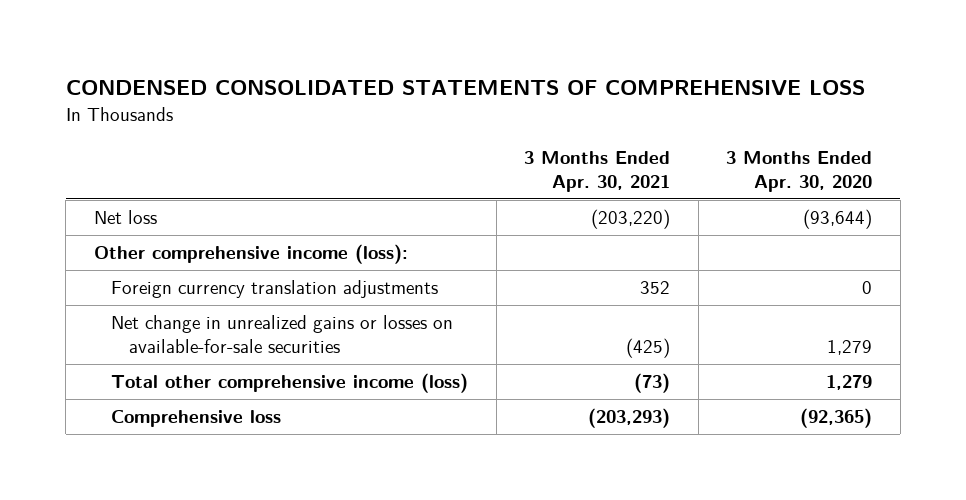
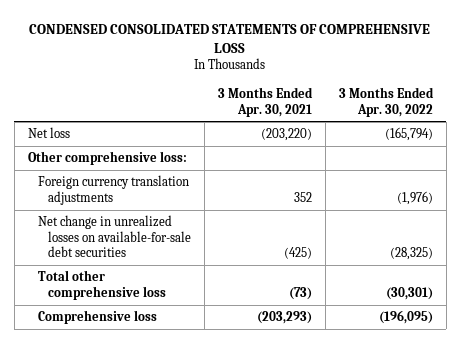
[726,151,873,192] 3 Months Ended Apr. 30, 2020 -> none
none -> [338,87,434,117] 3 Months Ended Apr. 30, 2022
[93,244,408,265] Other comprehensive income (loss): -> [27,151,187,166] Other comprehensive loss:
[111,315,454,353] Net change in unrealized gains or losses on available-for-sale securities -> [37,215,191,258] Net change in unrealized losses on available-for-sale debt securities
[111,373,469,394] Total other comprehensive income (loss) -> [37,270,166,300] Total other comprehensive loss

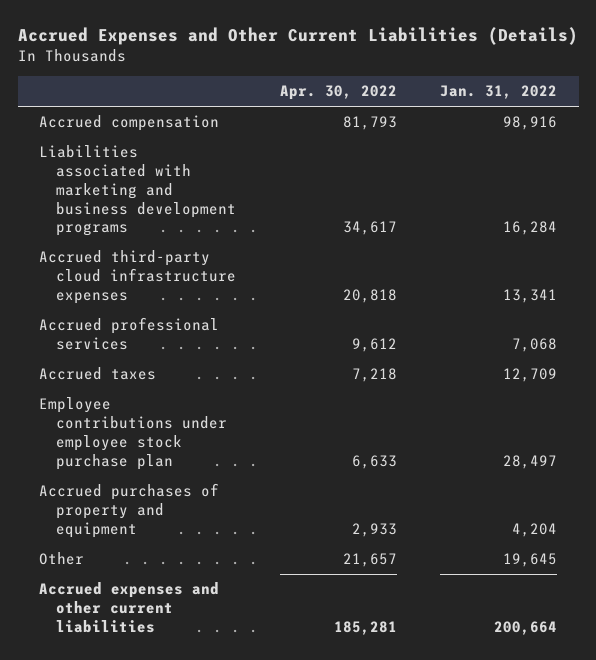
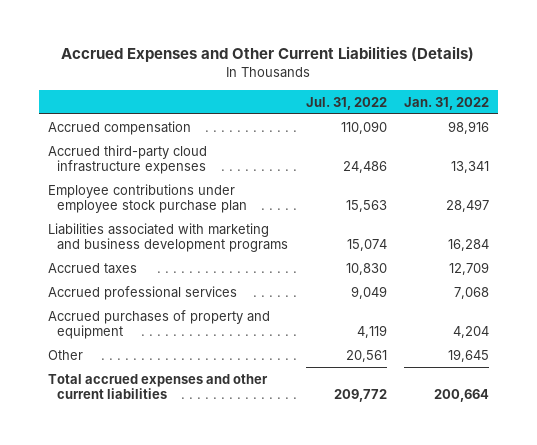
[279,85,397,101] Apr. 30, 2022 -> none
none -> [305,96,387,110] Jul. 31, 2022
[39,145,237,237] Liabilities associated with marketing and business development programs -> [47,222,289,253] Liabilities associated with marketing and business development programs
[39,367,157,381] Accrued taxes -> [47,262,137,274] Accrued taxes
[39,317,220,351] Accrued professional services -> [47,285,237,300] Accrued professional services
[39,582,220,633] Accrued expenses and other current liabilities -> [47,373,268,400] Total accrued expenses and other current liabilities

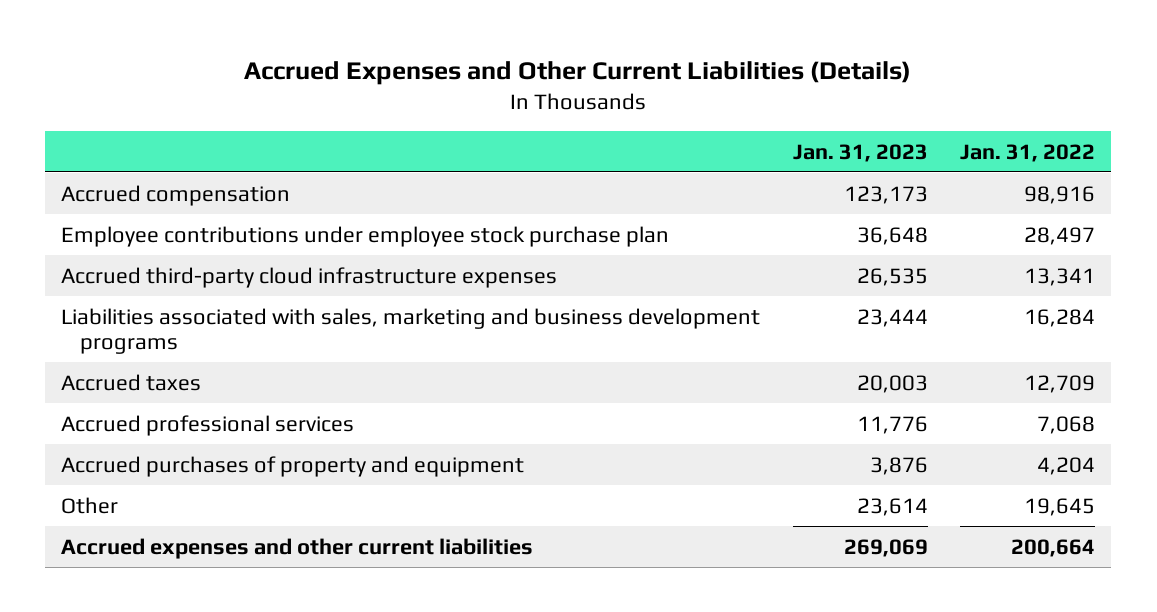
[305,96,387,110] Jul. 31, 2022 -> none
none -> [792,143,928,162] Jan. 31, 2023
[47,144,207,175] Accrued third-party cloud infrastructure expenses -> [61,266,558,288] Accrued third-party cloud infrastructure expenses
[47,222,289,253] Liabilities associated with marketing and business development programs -> [61,307,761,355] Liabilities associated with sales, marketing and business development programs
[47,373,268,400] Total accrued expenses and other current liabilities -> [61,537,534,559] Accrued expenses and other current liabilities

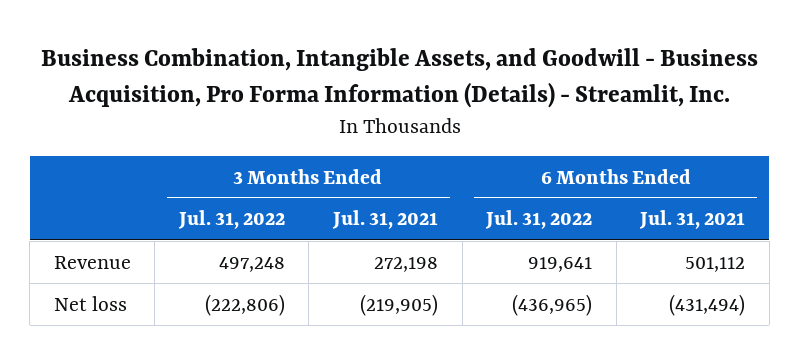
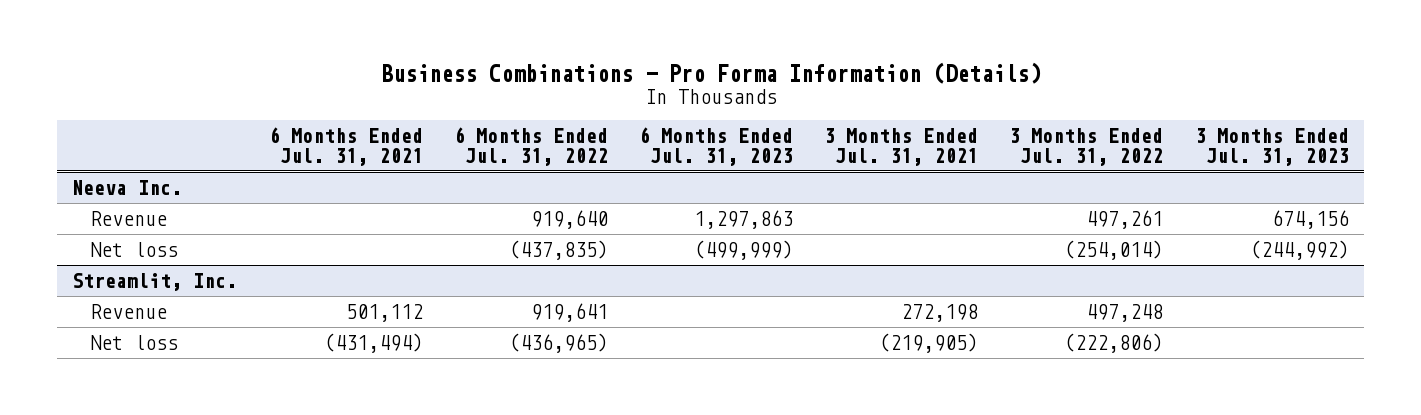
[40,47,758,108] Business Combination, Intangible Assets, and Goodwill - Business Acquisition, Pro Forma Information (Details) - Streamlit, Inc. -> [380,61,1041,84] Business Combinations - Pro Forma Information (Details)
none -> [639,127,794,166] 6 Months Ended Jul. 31, 2023
none -> [1194,128,1349,166] 3 Months Ended Jul. 31, 2023
none -> [72,180,183,196] Neeva Inc.
none -> [90,211,168,227] Revenue
none -> [90,242,179,258] Net loss
none -> [72,273,238,292] Streamlit, Inc.

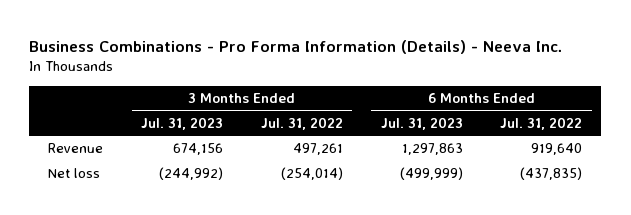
[380,61,1041,84] Business Combinations - Pro Forma Information (Details) -> [29,39,564,54] Business Combinations - Pro Forma Information (Details) - Neeva Inc.
[268,127,423,166] 6 Months Ended Jul. 31, 2021 -> none
[824,128,979,166] 3 Months Ended Jul. 31, 2021 -> none
[72,180,183,196] Neeva Inc. -> none
[72,273,238,292] Streamlit, Inc. -> none
[90,304,168,320] Revenue -> none
[90,335,179,351] Net loss -> none

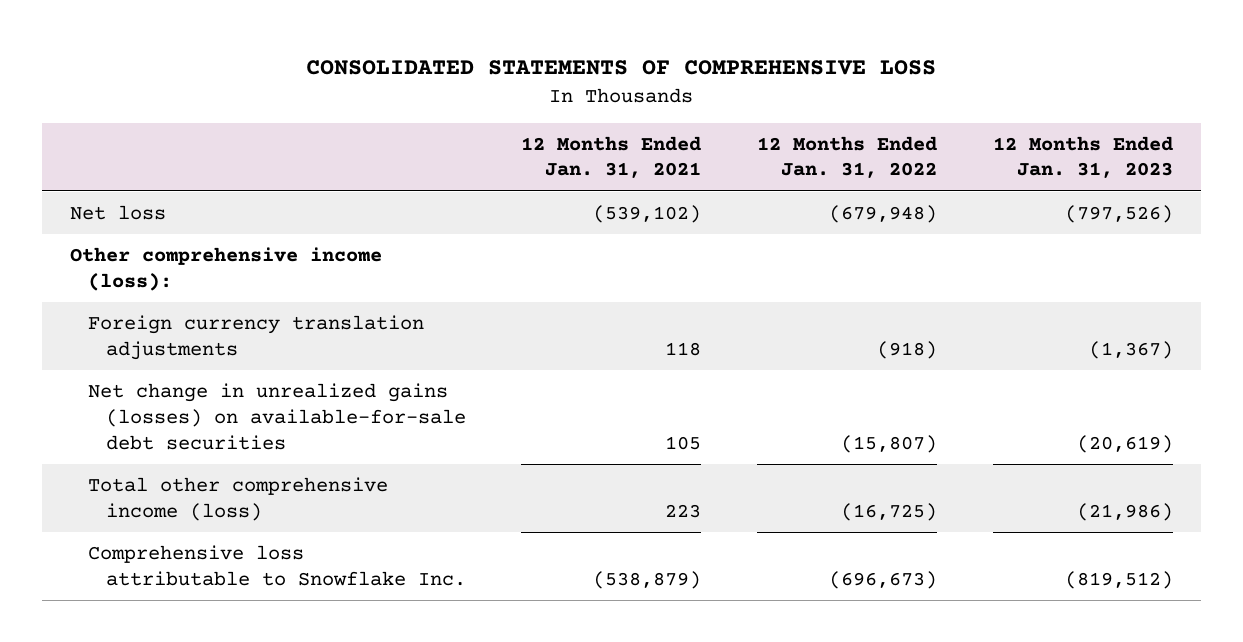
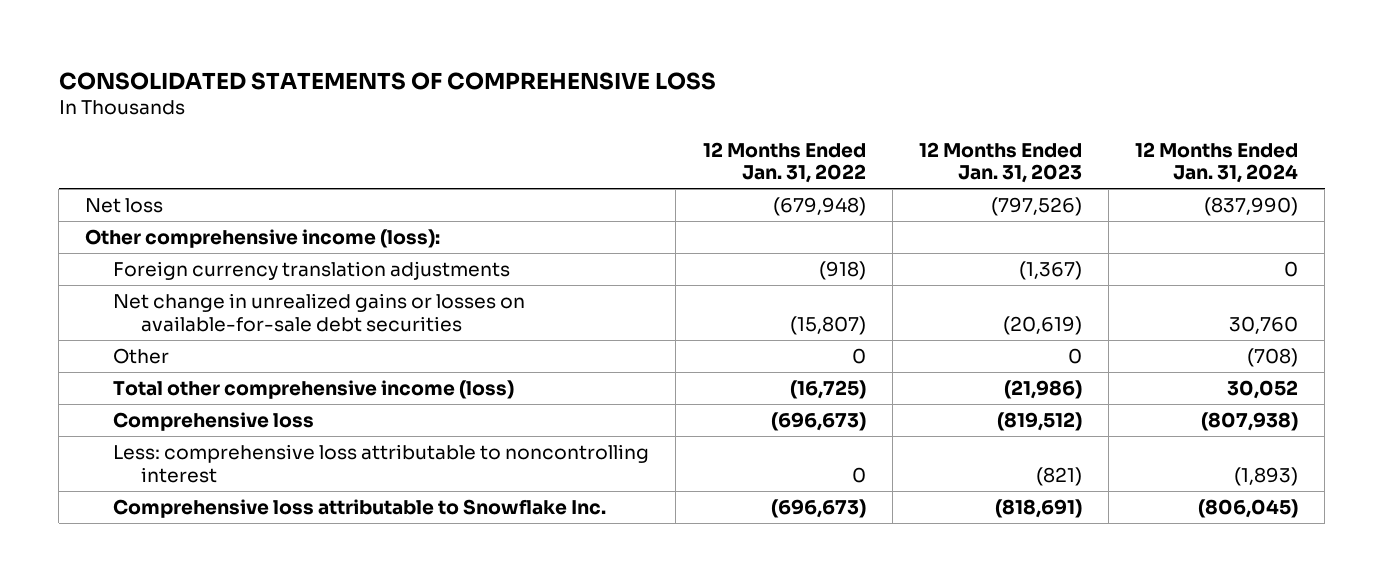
[521,135,702,179] 12 Months Ended Jan. 31, 2021 -> none
none -> [1135,141,1299,183] 12 Months Ended Jan. 31, 2024
[87,383,466,450] Net change in unrealized gains (losses) on available-for-sale debt securities -> [113,293,526,332] Net change in unrealized gains or losses on available-for-sale debt securities
none -> [113,348,170,365] Other
none -> [113,412,315,432] Comprehensive loss
none -> [113,444,650,483] Less: comprehensive loss attributable to noncontrolling interest
[1064,570,1173,589] (819,512) -> [994,499,1082,519] (818,691)

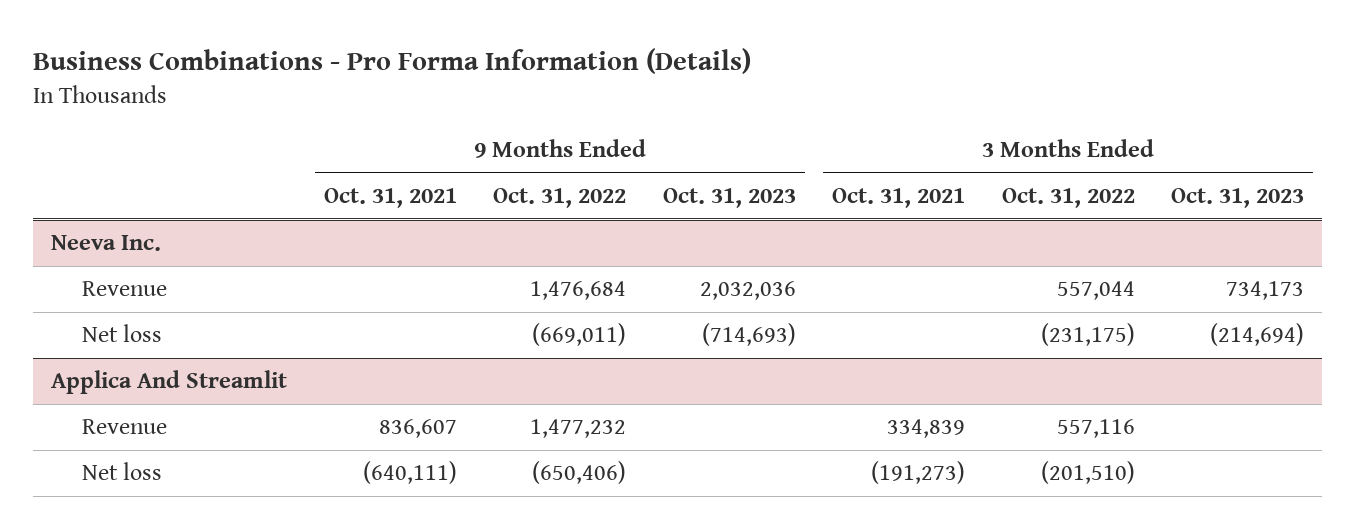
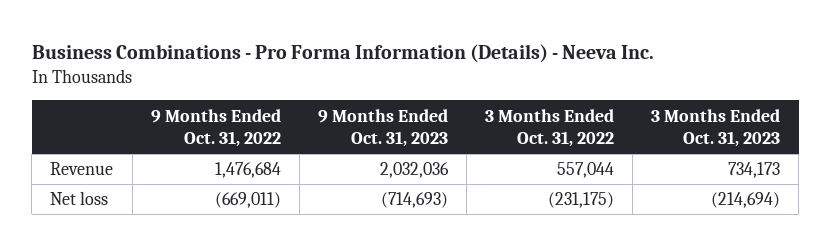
[33,48,752,75] Business Combinations - Pro Forma Information (Details) -> [31,44,654,64] Business Combinations - Pro Forma Information (Details) - Neeva Inc.
[323,188,457,209] Oct. 31, 2021 -> none
[832,188,966,209] Oct. 31, 2021 -> none
[51,235,162,252] Neeva Inc. -> none
[51,370,288,395] Applica And Streamlit -> none
[82,419,168,435] Revenue -> none
[82,462,163,481] Net loss -> none

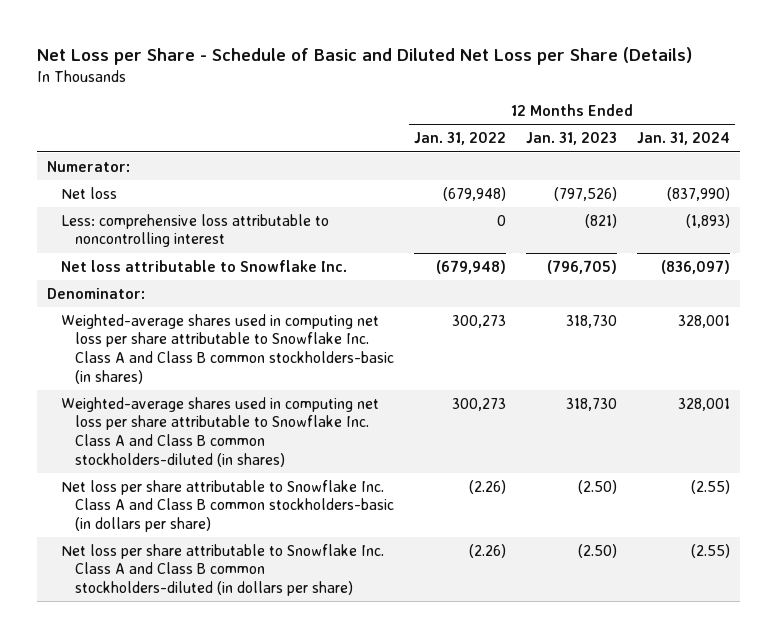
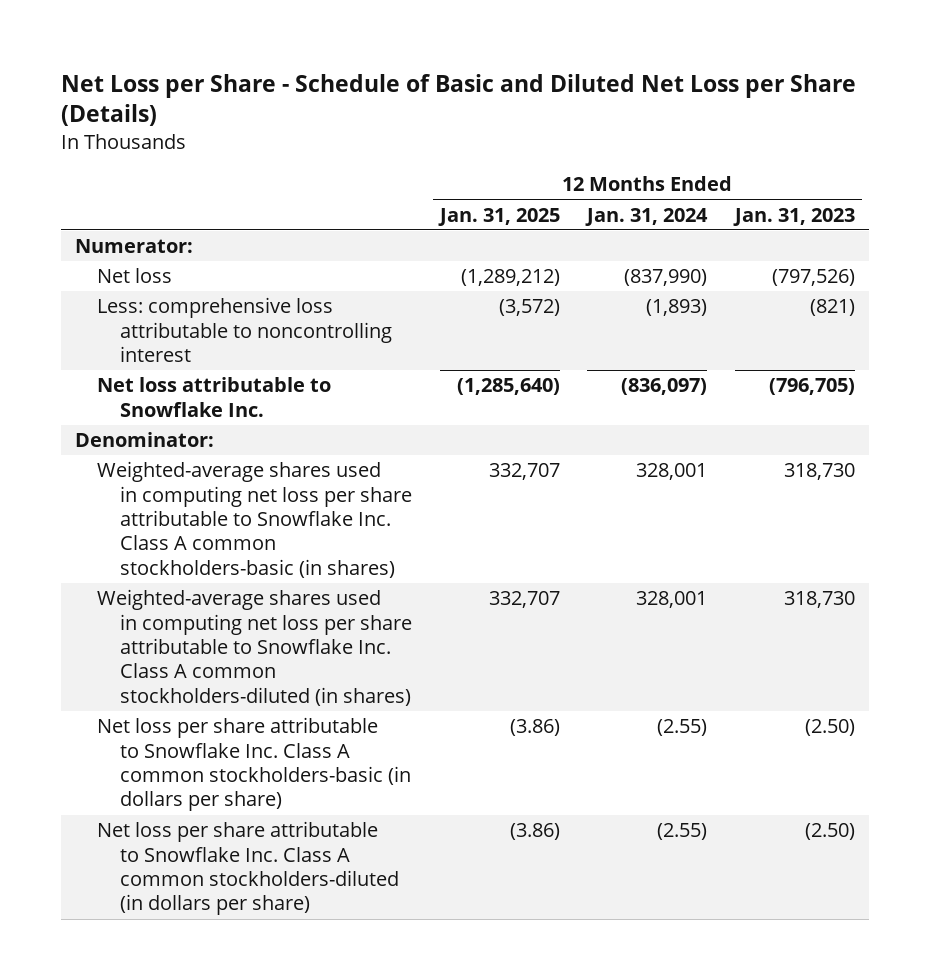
[414,132,507,146] Jan. 31, 2022 -> none
none -> [437,207,560,226] Jan. 31, 2025
[61,313,395,384] Weighted-average shares used in computing net loss per share attributable to Snowflake Inc. Class A and Class B common stockholders-basic (in shares) -> [97,461,413,578] Weighted-average shares used in computing net loss per share attributable to Snowflake Inc. Class A common stockholders-basic (in shares)
[61,396,380,467] Weighted-average shares used in computing net loss per share attributable to Snowflake Inc. Class A and Class B common stockholders-diluted (in shares) -> [97,589,413,706] Weighted-average shares used in computing net loss per share attributable to Snowflake Inc. Class A common stockholders-diluted (in shares)
[61,479,395,533] Net loss per share attributable to Snowflake Inc. Class A and Class B common stockholders-basic (in dollars per share) -> [97,717,412,812] Net loss per share attributable to Snowflake Inc. Class A common stockholders-basic (in dollars per share)
[61,543,385,597] Net loss per share attributable to Snowflake Inc. Class A and Class B common stockholders-diluted (in dollars per share) -> [97,821,400,916] Net loss per share attributable to Snowflake Inc. Class A common stockholders-diluted (in dollars per share)

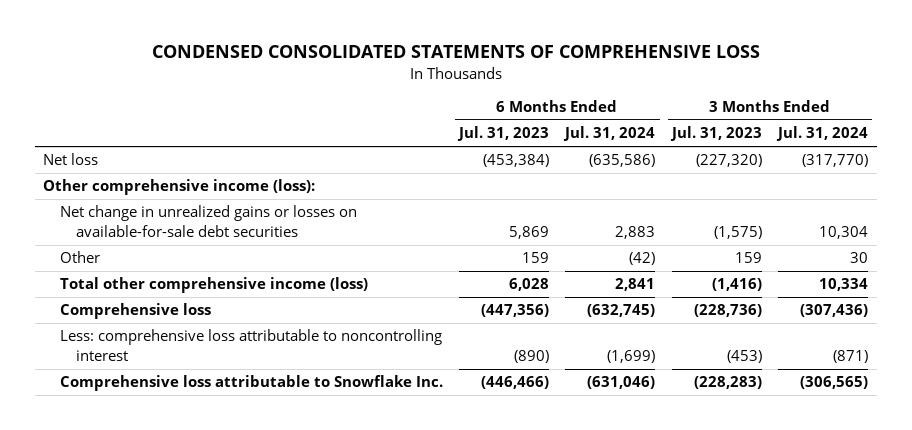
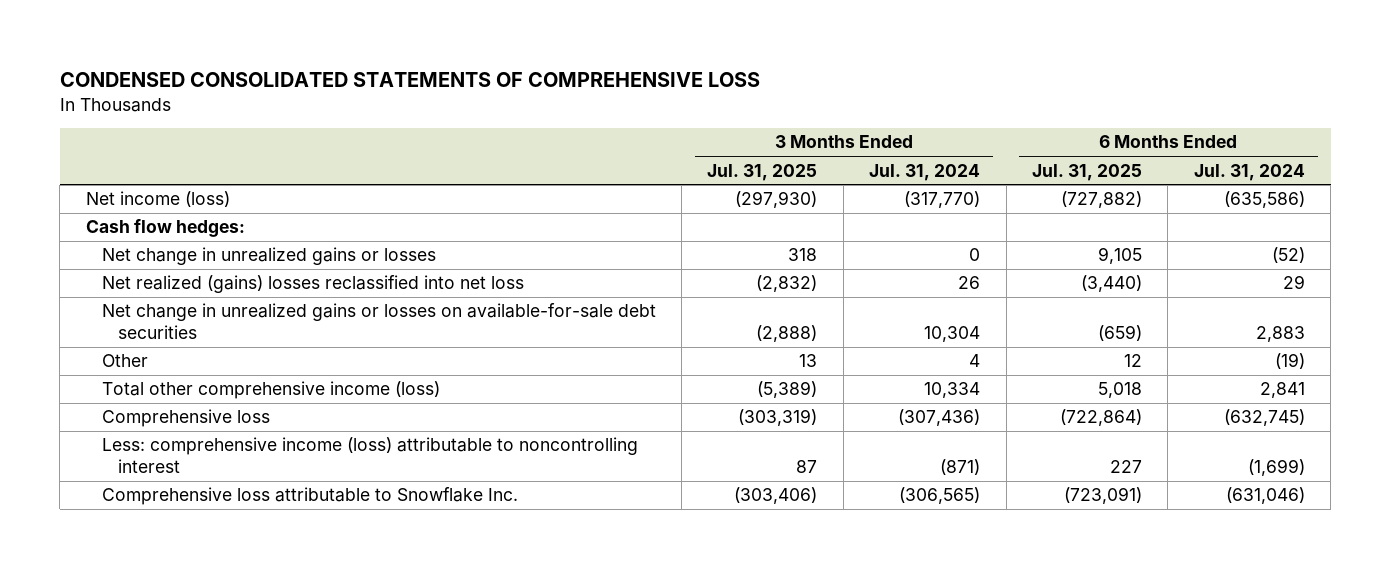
[457,126,550,142] Jul. 31, 2023 -> none
[669,126,762,142] Jul. 31, 2023 -> none
none -> [707,163,818,181] Jul. 31, 2025
none -> [1031,163,1142,181] Jul. 31, 2025
[43,179,316,196] Other comprehensive income (loss): -> none
[43,153,99,166] Net loss -> [85,191,230,208] Net income (loss)
none -> [85,219,245,238] Cash flow hedges:
none -> [101,247,436,266] Net change in unrealized gains or losses
none -> [101,275,524,294] Net realized (gains) losses reclassified into net loss
[629,252,656,266] (42) -> [1274,353,1305,370] (19)
[850,252,869,264] 30 -> [969,354,981,368] 4
[59,329,442,361] Less: comprehensive loss attributable to noncontrolling interest -> [101,437,638,474] Less: comprehensive income (loss) attributable to noncontrolling interest

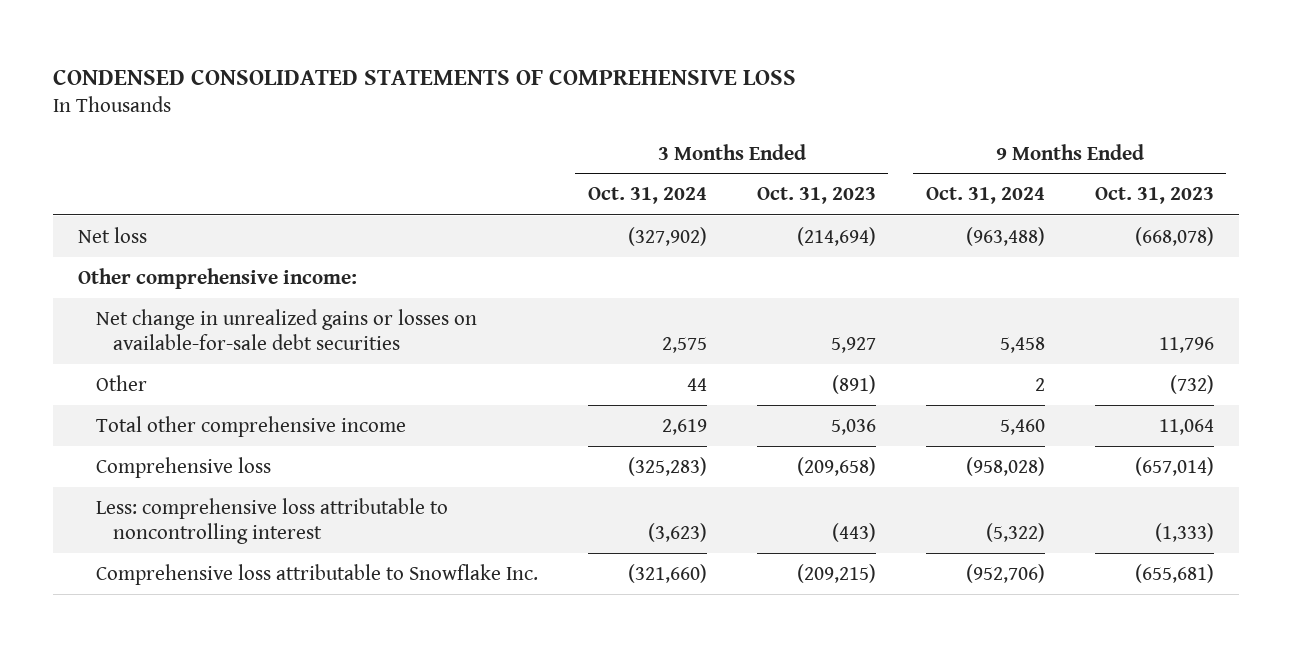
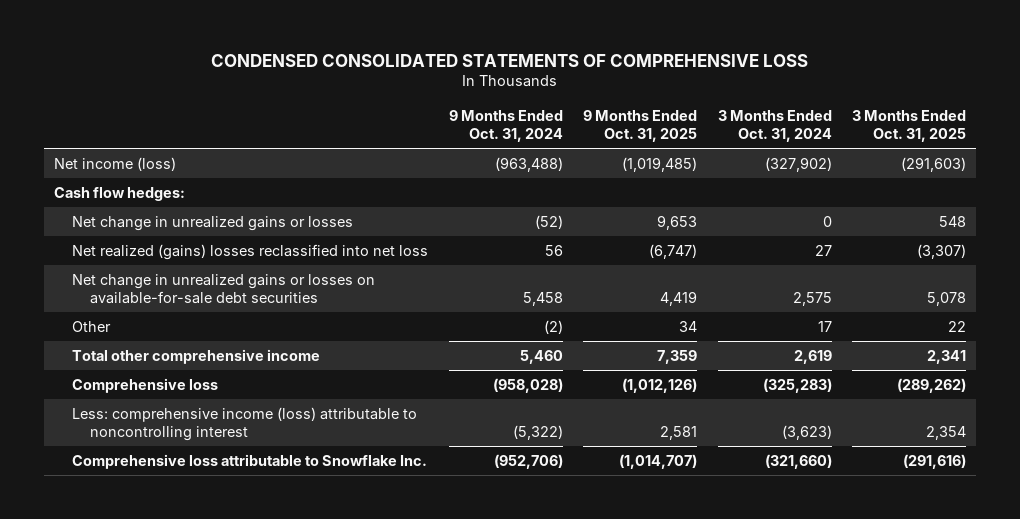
[756,187,876,205] Oct. 31, 2023 -> none
[1094,187,1214,205] Oct. 31, 2023 -> none
none -> [583,109,698,143] 9 Months Ended Oct. 31, 2025
none -> [852,109,967,143] 3 Months Ended Oct. 31, 2025
[78,267,358,289] Other comprehensive income: -> none
[78,226,148,243] Net loss -> [54,156,177,171] Net income (loss)
none -> [54,186,186,201] Cash flow hedges:
none -> [72,215,354,231] Net change in unrealized gains or losses
none -> [72,243,429,260] Net realized (gains) losses reclassified into net loss
[686,377,707,391] 44 -> [817,320,832,332] 17
[1034,377,1045,391] 2 -> [543,319,563,334] (2)
[95,497,448,544] Less: comprehensive loss attributable to noncontrolling interest -> [72,406,418,442] Less: comprehensive income (loss) attributable to noncontrolling interest

